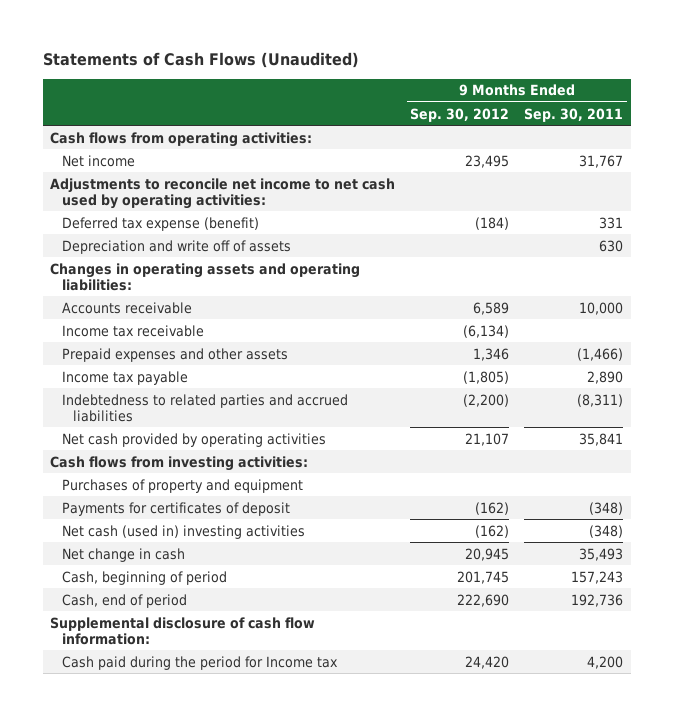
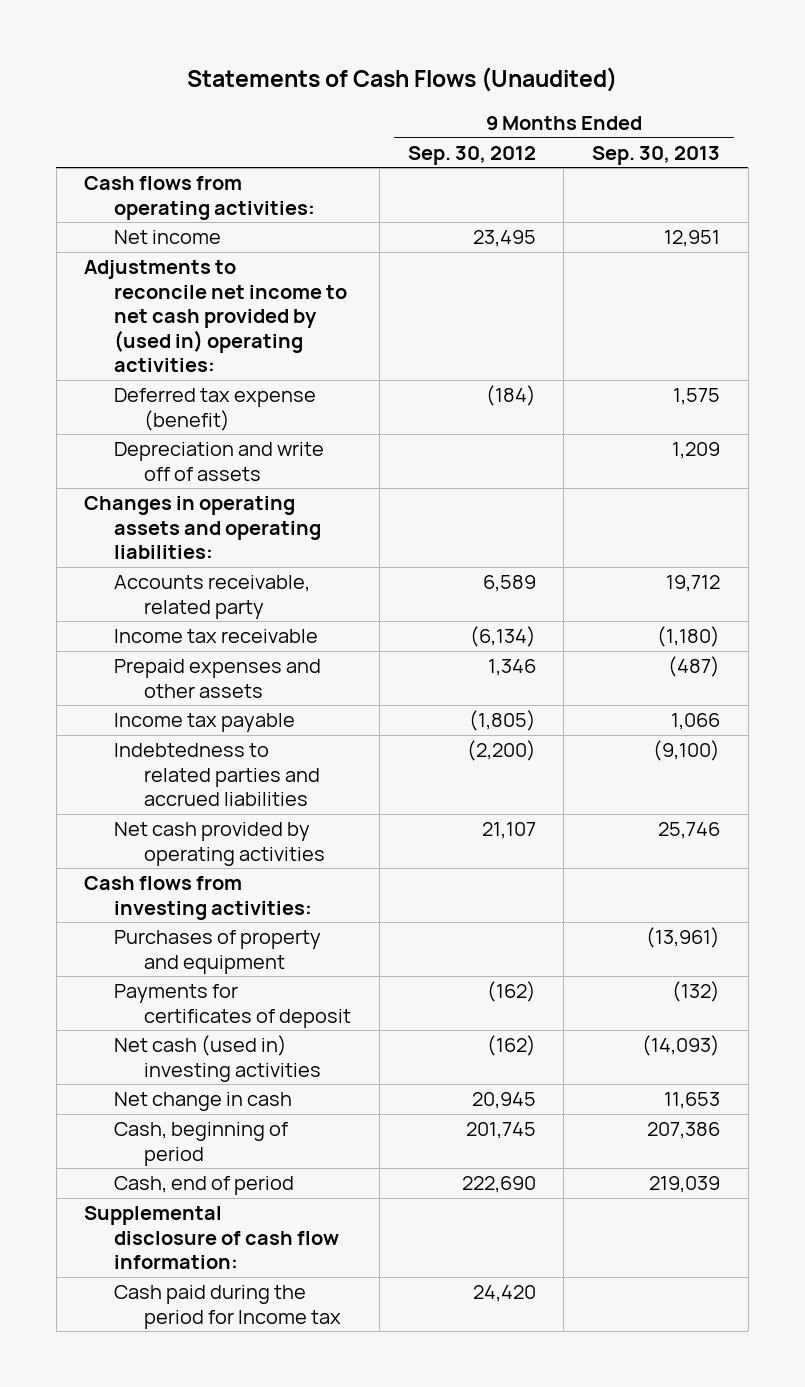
[524,107,624,122] Sep. 30, 2011 -> none
none -> [592,145,721,165] Sep. 30, 2013
[50,177,396,209] Adjustments to reconcile net income to net cash used by operating activities: -> [84,260,348,373] Adjustments to reconcile net income to net cash provided by (used in) operating activities:
[61,301,192,314] Accounts receivable -> [114,575,311,619] Accounts receivable, related party

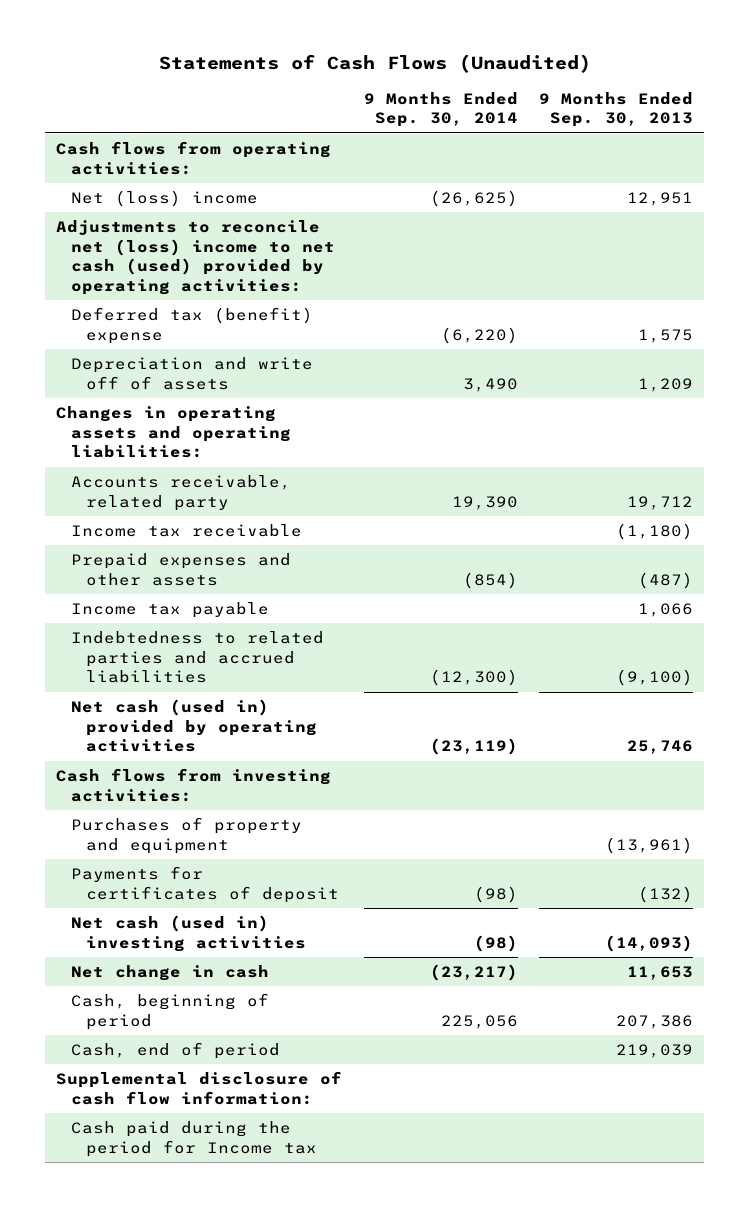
[407,145,536,165] Sep. 30, 2012 -> none
none -> [363,91,518,128] 9 Months Ended Sep. 30, 2014
[114,230,222,245] Net income -> [71,189,259,207] Net (loss) income
[84,260,348,373] Adjustments to reconcile net income to net cash provided by (used in) operating activities: -> [56,219,336,295] Adjustments to reconcile net (loss) income to net cash (used) provided by operating activities:
[114,388,317,431] Deferred tax expense (benefit) -> [71,306,314,344] Deferred tax (benefit) expense
[114,822,326,866] Net cash provided by operating activities -> [71,698,318,753] Net cash (used in) provided by operating activities

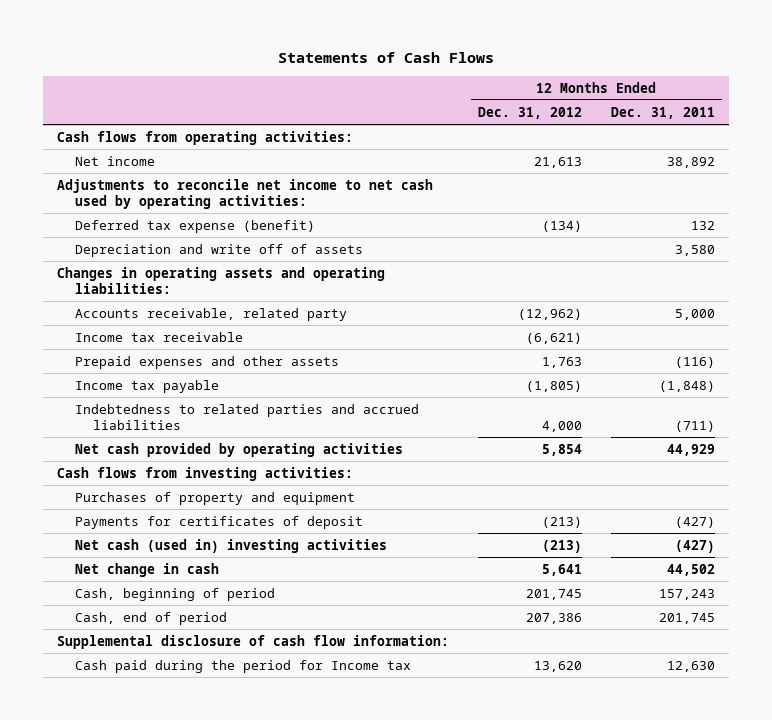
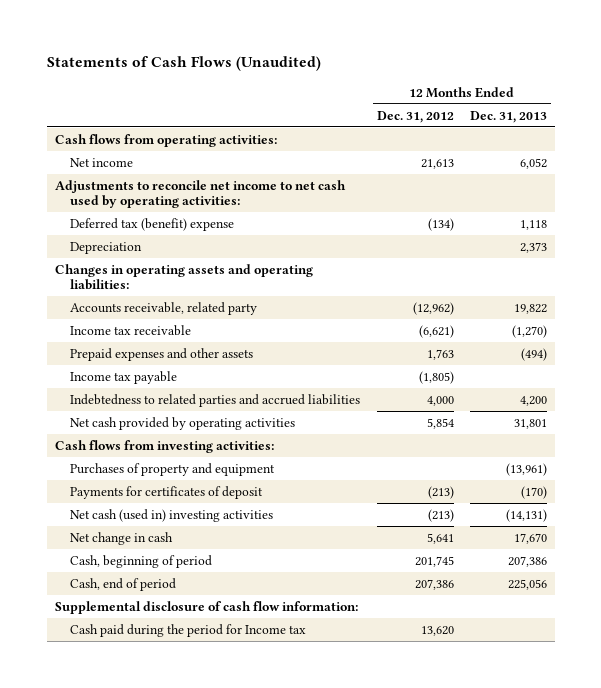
[277,52,494,64] Statements of Cash Flows -> [46,56,321,72] Statements of Cash Flows (Unaudited)
[610,106,715,119] Dec. 31, 2011 -> none
none -> [469,110,547,123] Dec. 31, 2013
[75,243,364,257] Depreciation and write off of assets -> none
[75,219,316,233] Deferred tax expense (benefit) -> [70,217,235,231] Deferred tax (benefit) expense
none -> [70,241,143,254] Depreciation

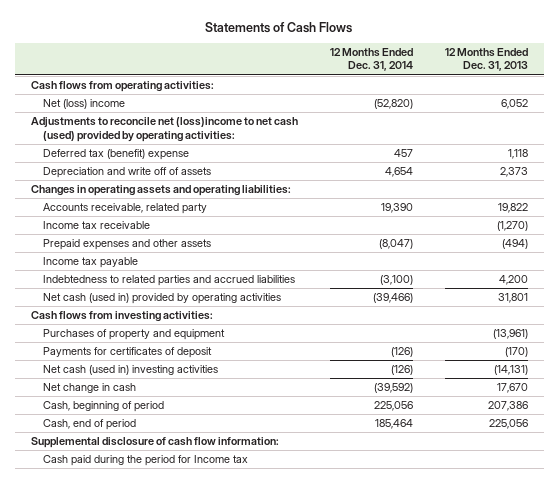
[46,56,321,72] Statements of Cash Flows (Unaudited) -> [205,21,353,33] Statements of Cash Flows
[376,110,454,123] Dec. 31, 2012 -> none
none -> [329,47,413,72] 12 Months Ended Dec. 31, 2014
[70,157,134,167] Net income -> [43,99,126,110] Net (loss) income
[54,179,346,209] Adjustments to reconcile net income to net cash used by operating activities: -> [30,117,298,142] Adjustments to reconcile net (loss)income to net cash (used) provided by operating activities:
[70,241,143,254] Depreciation -> [43,167,212,179] Depreciation and write off of assets
[70,416,296,430] Net cash provided by operating activities -> [43,293,282,305] Net cash (used in) provided by operating activities

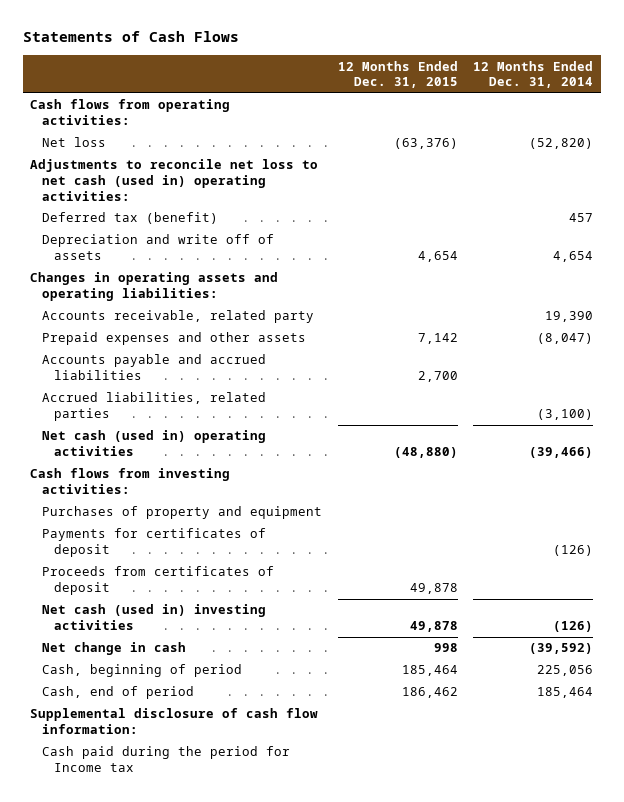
[445,47,529,72] 12 Months Ended Dec. 31, 2013 -> none
none -> [337,60,458,89] 12 Months Ended Dec. 31, 2015
[43,99,126,110] Net (loss) income -> [41,137,106,148] Net loss
[30,117,298,142] Adjustments to reconcile net (loss)income to net cash (used) provided by operating activities: -> [30,159,319,202] Adjustments to reconcile net loss to net cash (used in) operating activities:
[43,149,190,161] Deferred tax (benefit) expense -> [41,212,218,225] Deferred tax (benefit)
[43,221,151,230] Income tax receivable -> none
[43,257,139,269] Income tax payable -> none
none -> [41,354,266,381] Accounts payable and accrued liabilities
[43,275,296,287] Indebtedness to related parties and accrued liabilities -> [41,392,266,422] Accrued liabilities, related parties
[43,293,282,305] Net cash (used in) provided by operating activities -> [41,430,266,457] Net cash (used in) operating activities
none -> [41,566,274,596] Proceeds from certificates of deposit

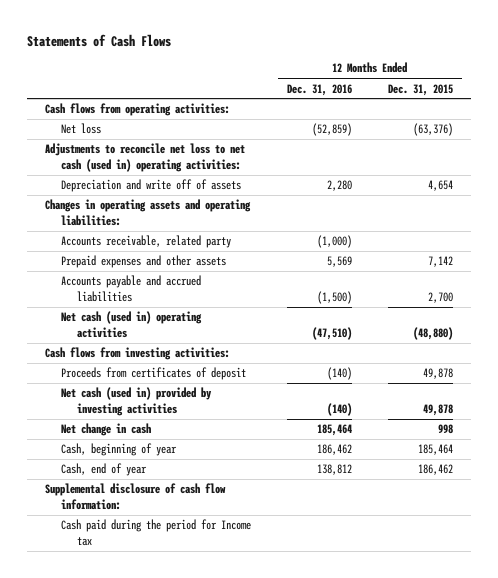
[473,60,594,89] 12 Months Ended Dec. 31, 2014 -> none
none -> [287,83,353,96] Dec. 31, 2016
[41,212,218,225] Deferred tax (benefit) -> none
[41,392,266,422] Accrued liabilities, related parties -> none
[41,506,322,520] Purchases of property and equipment -> none
[41,528,266,558] Payments for certificates of deposit -> none
[41,604,266,631] Net cash (used in) investing activities -> [61,387,213,416] Net cash (used in) provided by investing activities
[41,664,242,678] Cash, beginning of period -> [61,443,178,457] Cash, beginning of year
[41,686,194,700] Cash, end of period -> [61,463,148,477] Cash, end of year

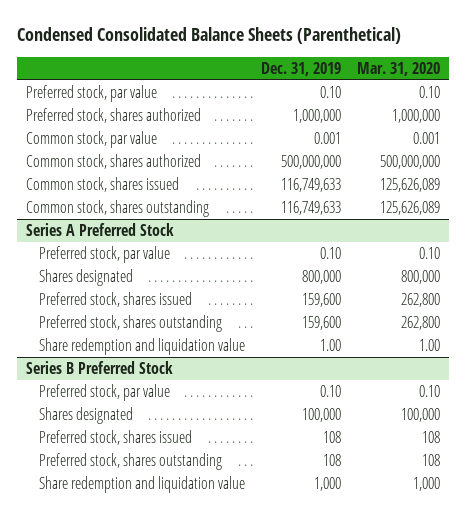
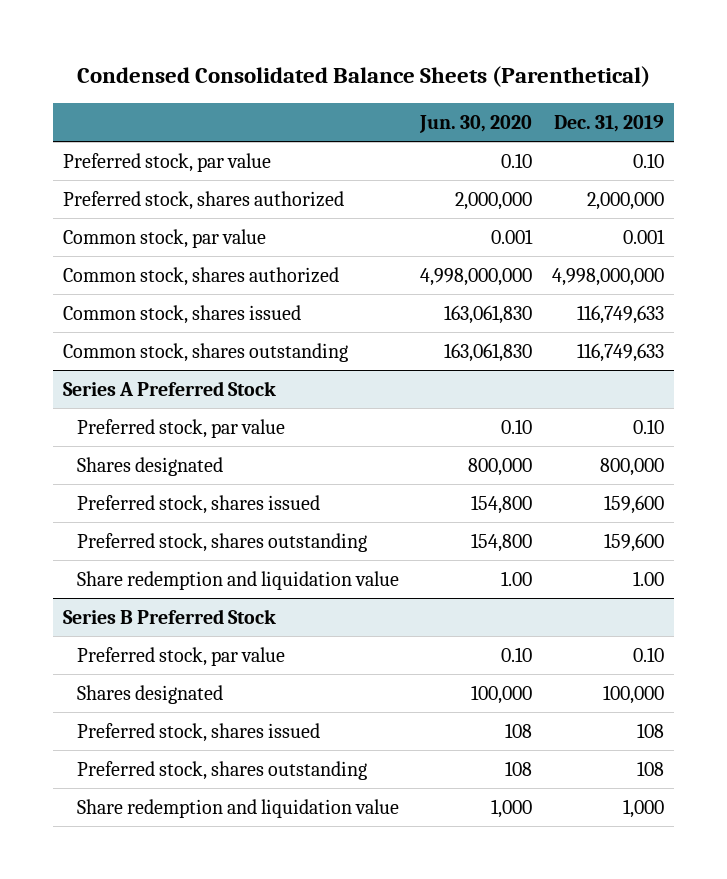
[357,61,441,76] Mar. 31, 2020 -> none
none -> [418,114,532,133] Jun. 30, 2020
[293,109,342,124] 1,000,000 -> [586,191,664,210] 2,000,000
[281,155,342,170] 500,000,000 -> [551,267,664,286] 4,998,000,000

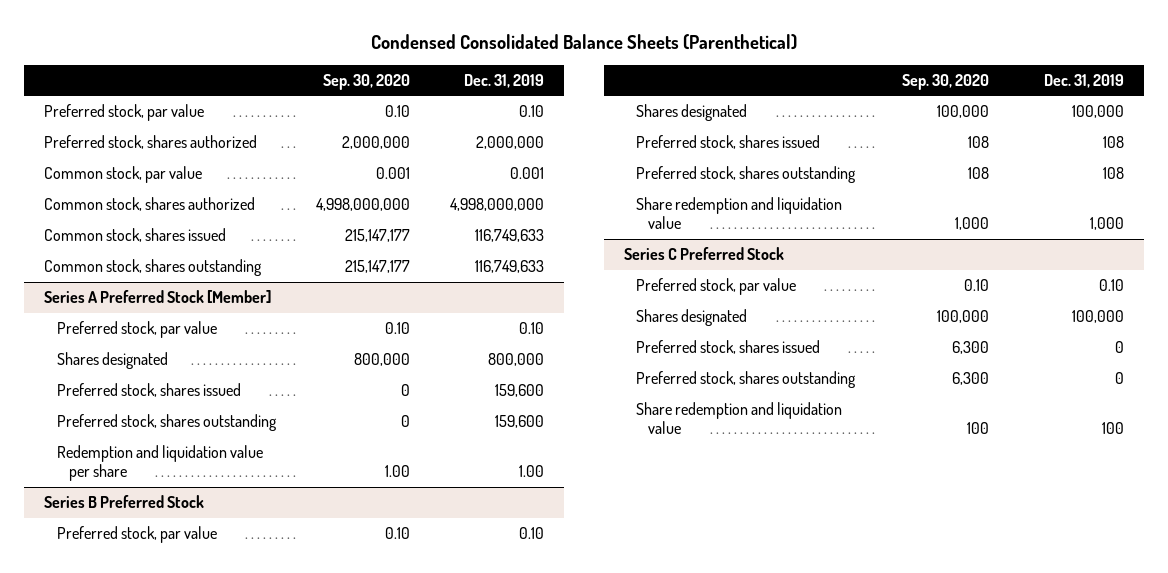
[418,114,532,133] Jun. 30, 2020 -> none
none -> [322,73,410,90] Sep. 30, 2020
[63,380,277,396] Series A Preferred Stock -> [44,290,272,304] Series A Preferred Stock [Member]
[77,570,400,590] Share redemption and liquidation value -> [56,445,263,482] Redemption and liquidation value per share
none -> [624,247,785,261] Series C Preferred Stock
none -> [636,278,797,296] Preferred stock, par value
none -> [636,309,748,327] Shares designated
none -> [636,340,821,355] Preferred stock, shares issued
none -> [636,371,857,389] Preferred stock, shares outstanding
none -> [636,402,843,435] Share redemption and liquidation value

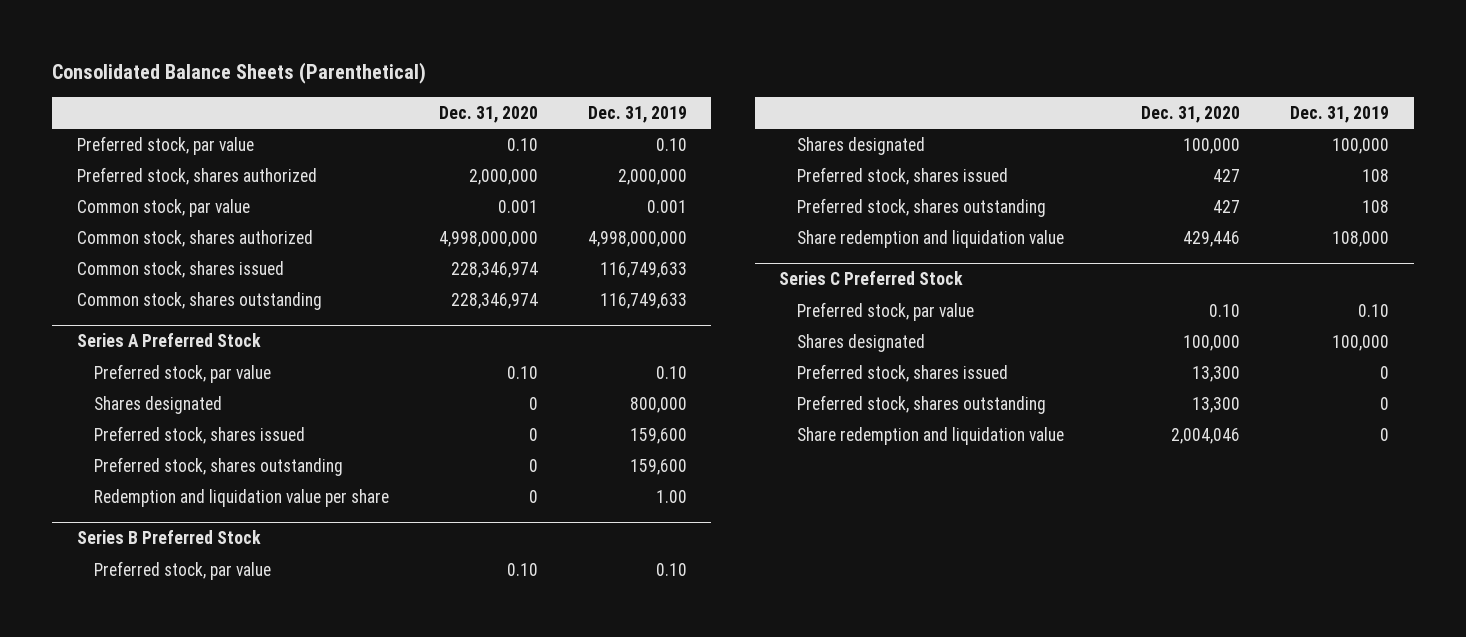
[371,33,798,50] Condensed Consolidated Balance Sheets (Parenthetical) -> [52,62,427,85] Consolidated Balance Sheets (Parenthetical)
[322,73,410,90] Sep. 30, 2020 -> none
none -> [438,105,538,123] Dec. 31, 2020
[44,290,272,304] Series A Preferred Stock [Member] -> [77,333,262,348] Series A Preferred Stock
[1089,217,1124,231] 1,000 -> [1331,230,1389,247] 108,000
[1101,422,1124,435] 100 -> [1379,427,1389,441] 0

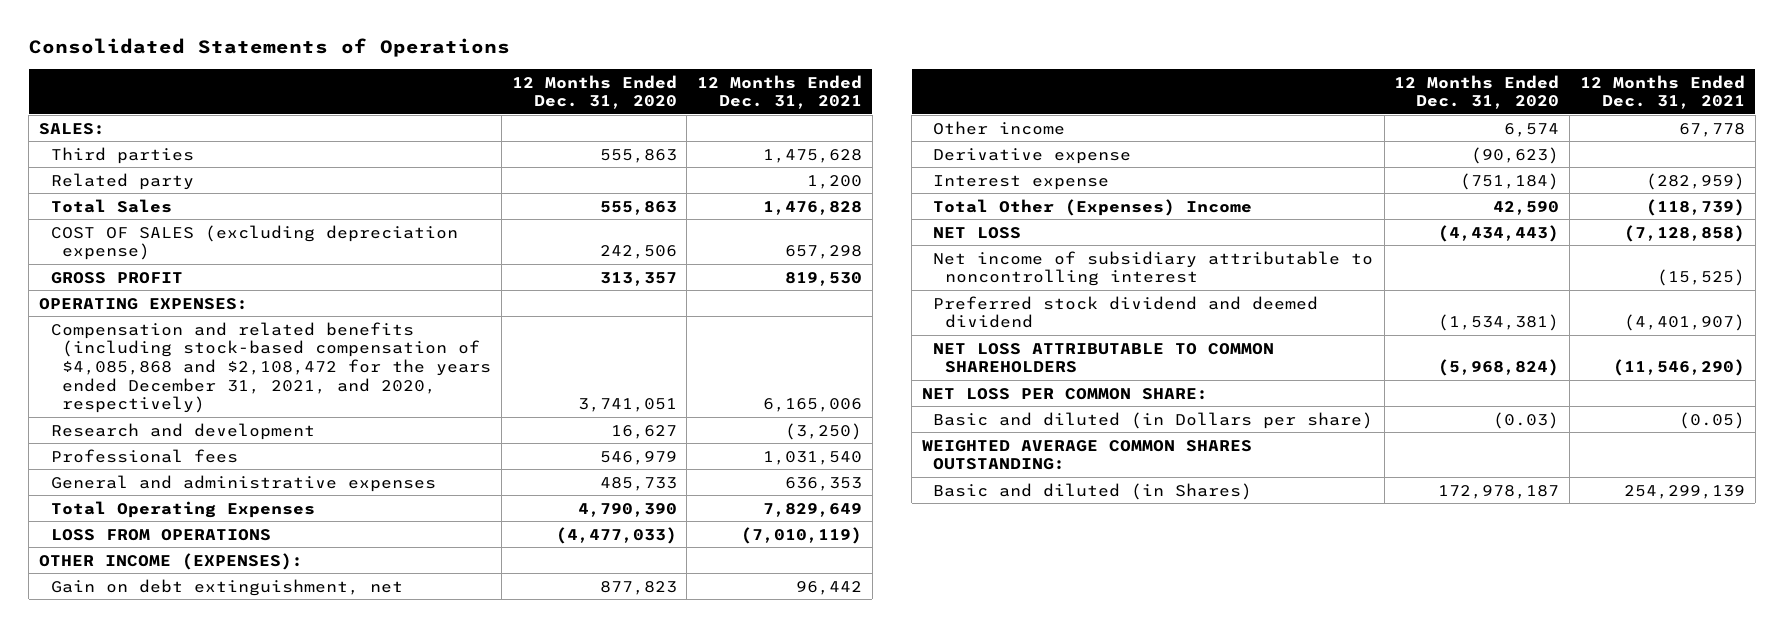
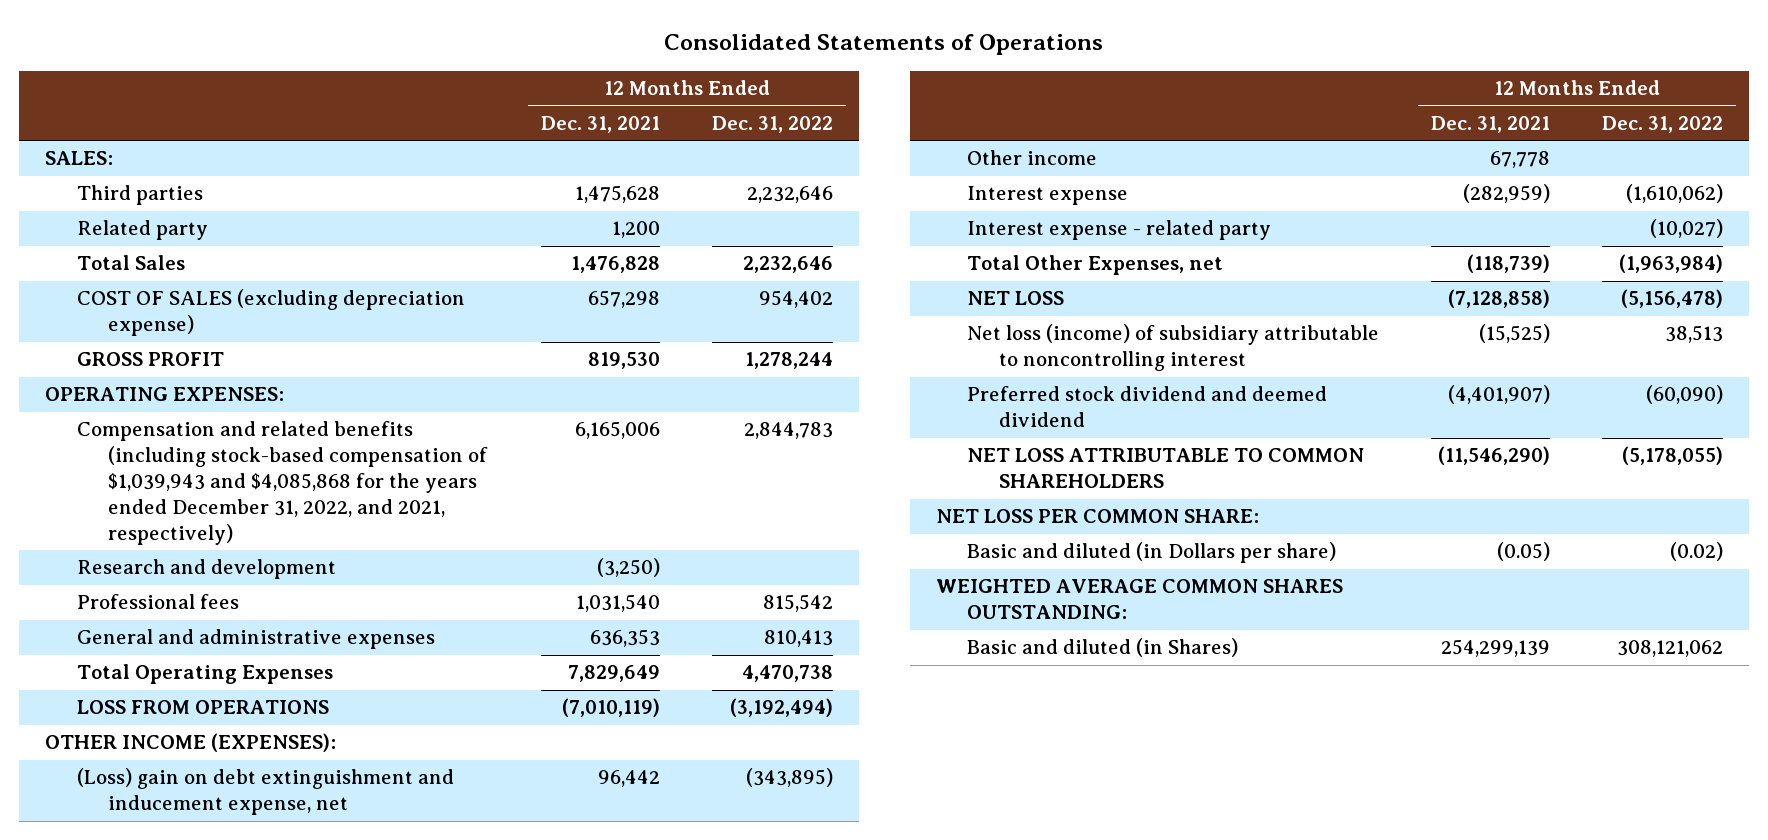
[511,74,677,110] 12 Months Ended Dec. 31, 2020 -> none
none -> [711,115,833,133] Dec. 31, 2022
[50,321,492,414] Compensation and related benefits (including stock-based compensation of $4,085,868 and $2,108,472 for the years ended December 31, 2021, and 2020, respectively) -> [76,421,489,546] Compensation and related benefits (including stock-based compensation of $1,039,943 and $4,085,868 for the years ended December 31, 2022, and 2021, respectively)
[50,578,403,596] Gain on debt extinguishment, net -> [76,768,454,816] (Loss) gain on debt extinguishment and inducement expense, net
[933,147,1132,164] Derivative expense -> none
none -> [967,220,1272,241] Interest expense - related party
[933,198,1253,216] Total Other (Expenses) Income -> [967,255,1224,276] Total Other Expenses, net
[933,250,1374,287] Net income of subsidiary attributable to noncontrolling interest -> [967,324,1380,372] Net loss (income) of subsidiary attributable to noncontrolling interest

